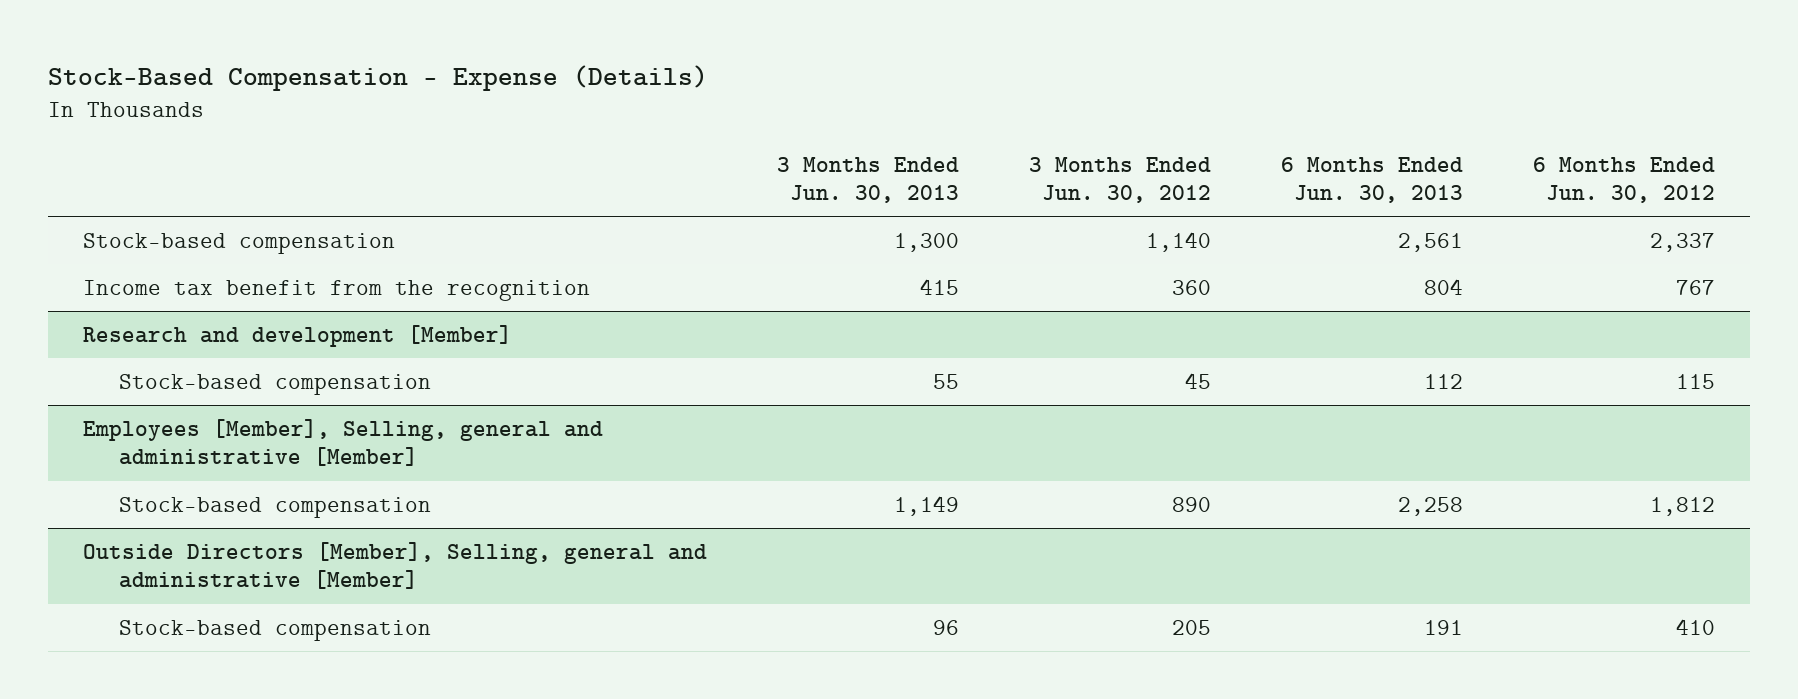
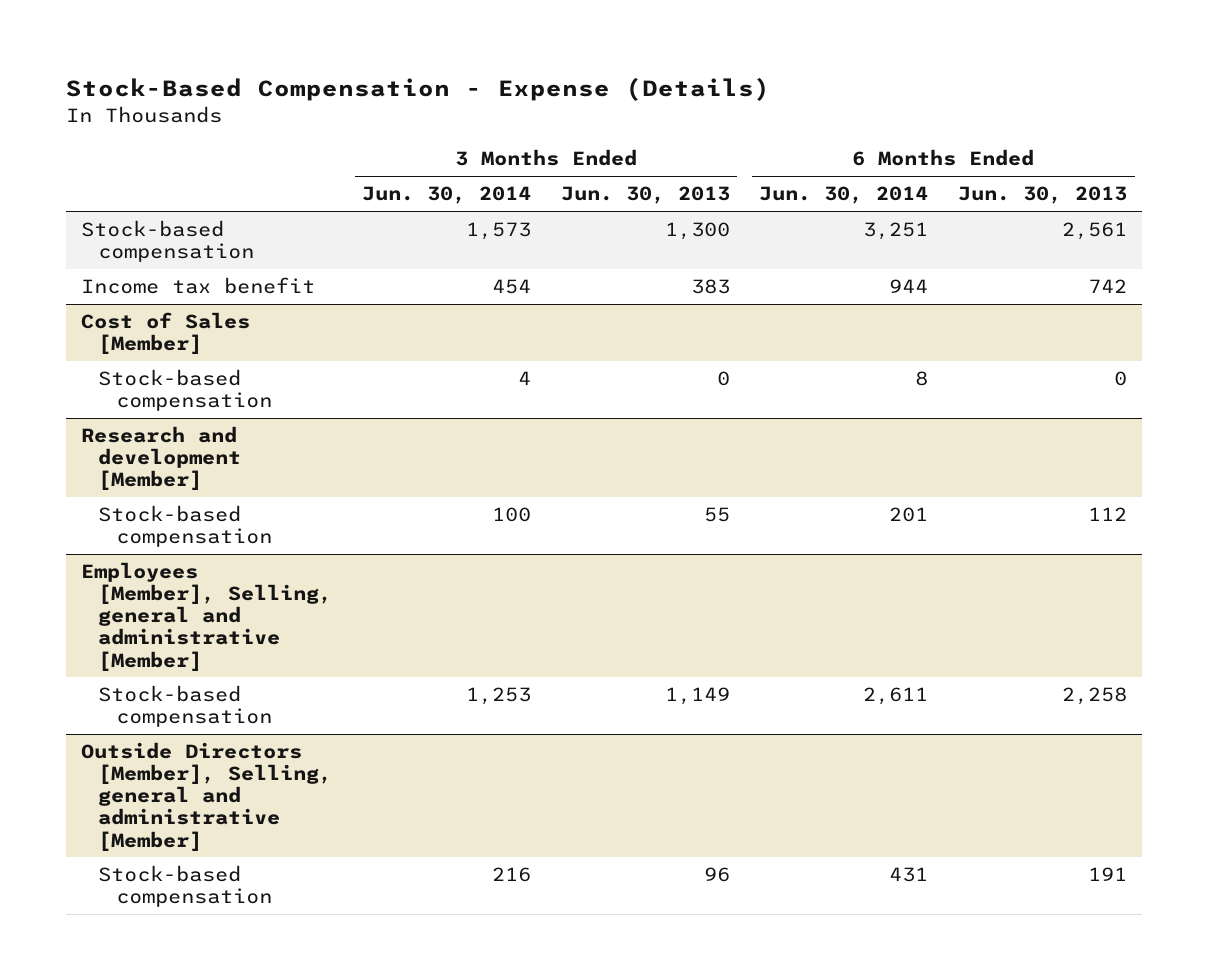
[1028,156,1211,204] 3 Months Ended Jun. 30, 2012 -> none
[1532,156,1715,204] 6 Months Ended Jun. 30, 2012 -> none
none -> [361,186,531,205] Jun. 30, 2014
none -> [759,186,929,205] Jun. 30, 2014
[82,279,590,301] Income tax benefit from the recognition -> [80,277,315,295] Income tax benefit
[919,278,959,295] 415 -> [690,279,730,295] 383
[1423,278,1463,295] 804 -> [1088,279,1128,294] 742
none -> [80,312,250,355] Cost of Sales [Member]
none -> [98,369,272,412] Stock-based compensation

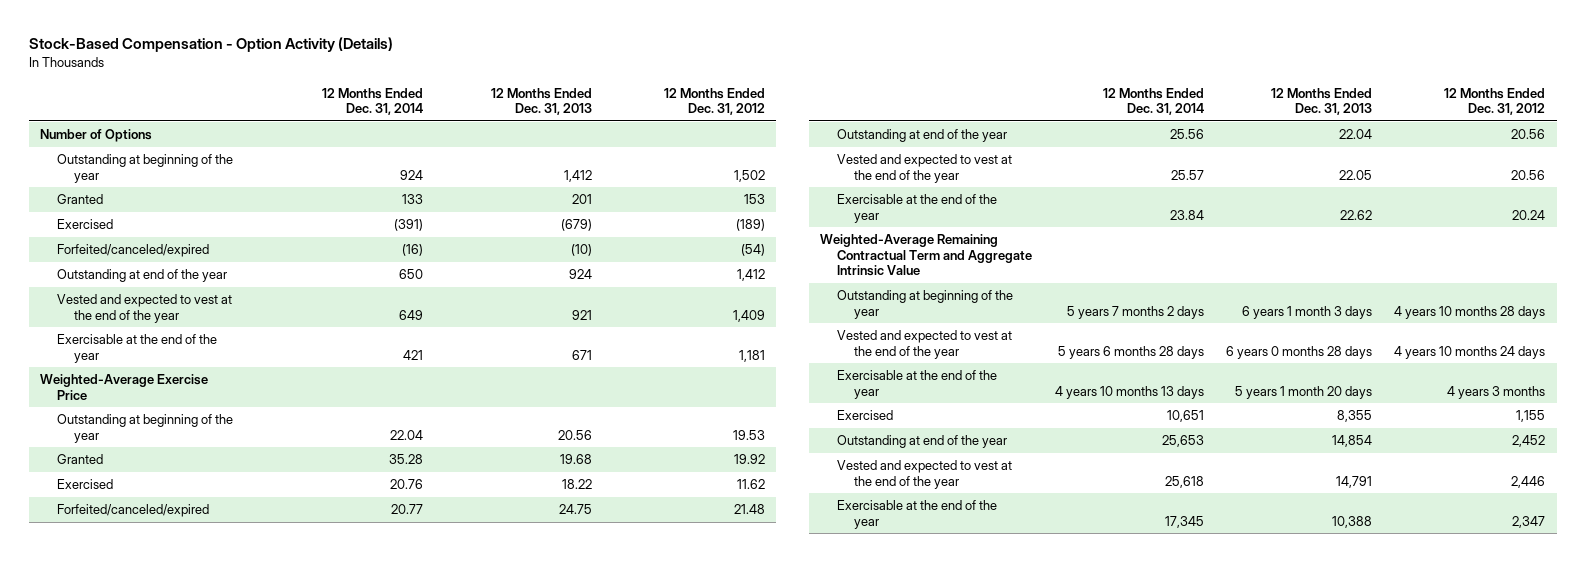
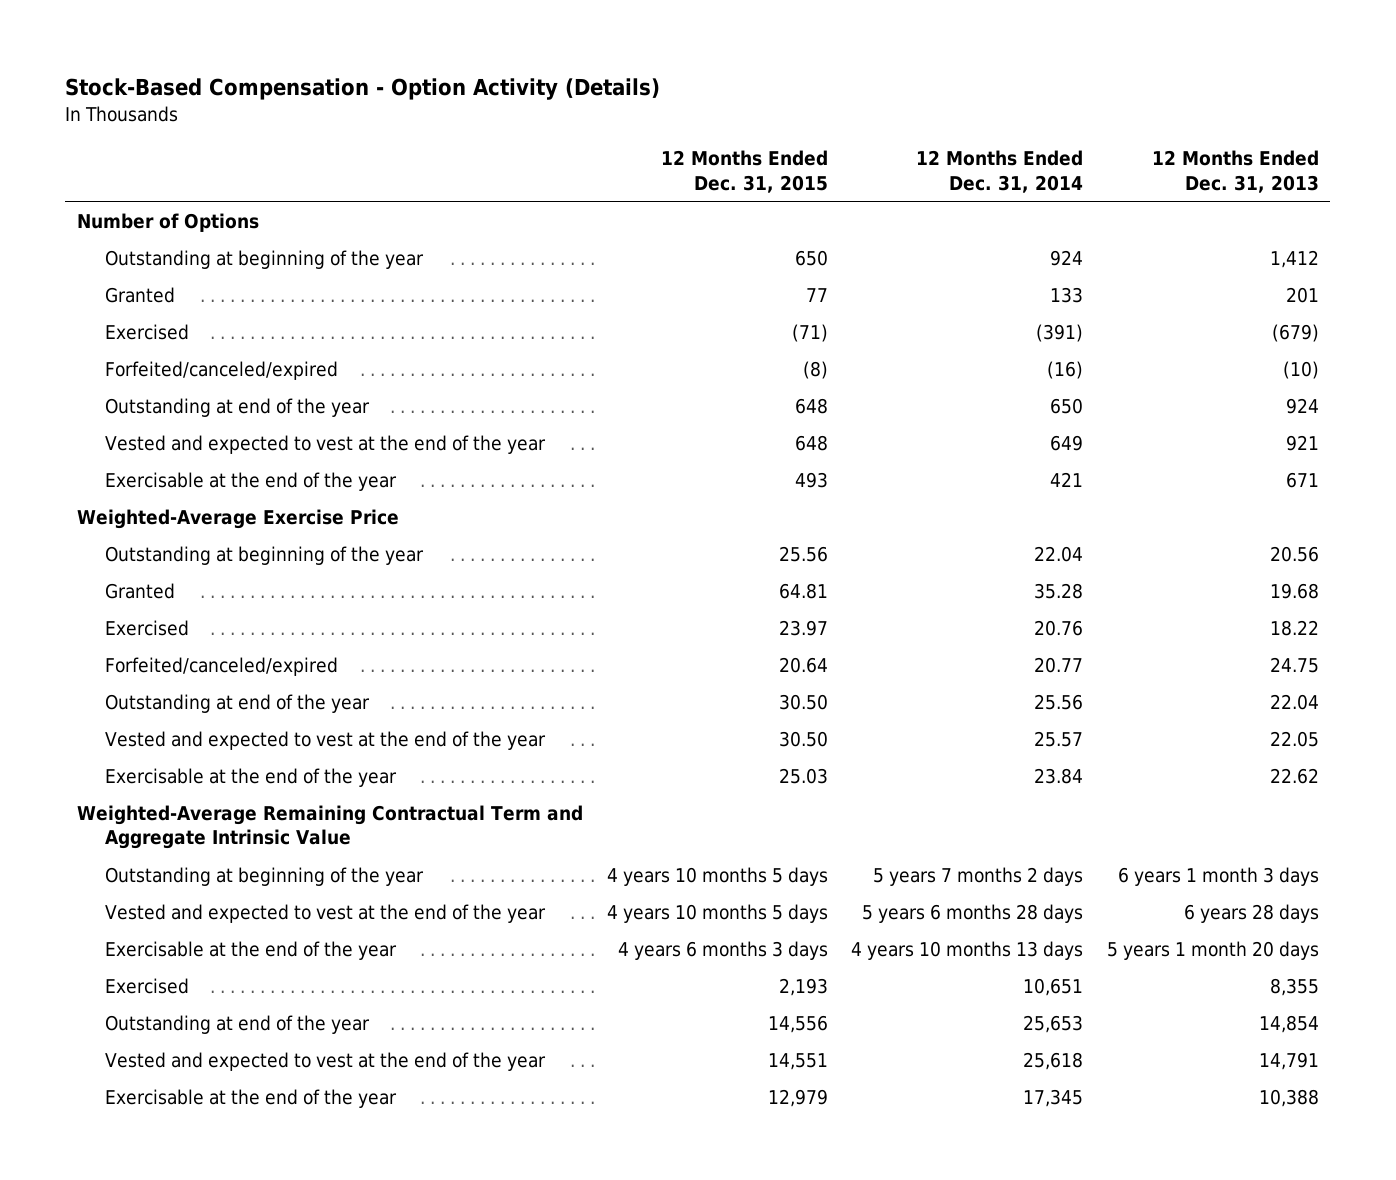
[664,87,766,116] 12 Months Ended Dec. 31, 2012 -> none
none -> [660,150,828,193] 12 Months Ended Dec. 31, 2015
[1226,345,1373,359] 6 years 0 months 28 days -> [1183,903,1319,923] 6 years 28 days

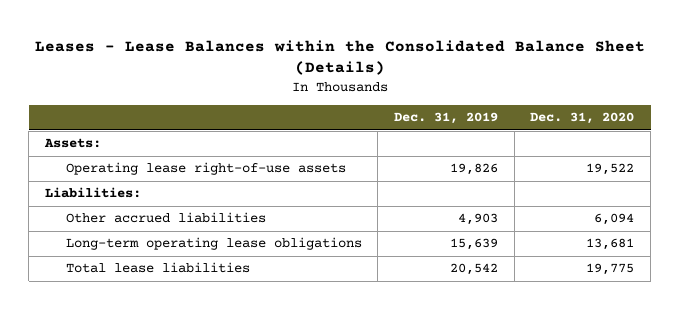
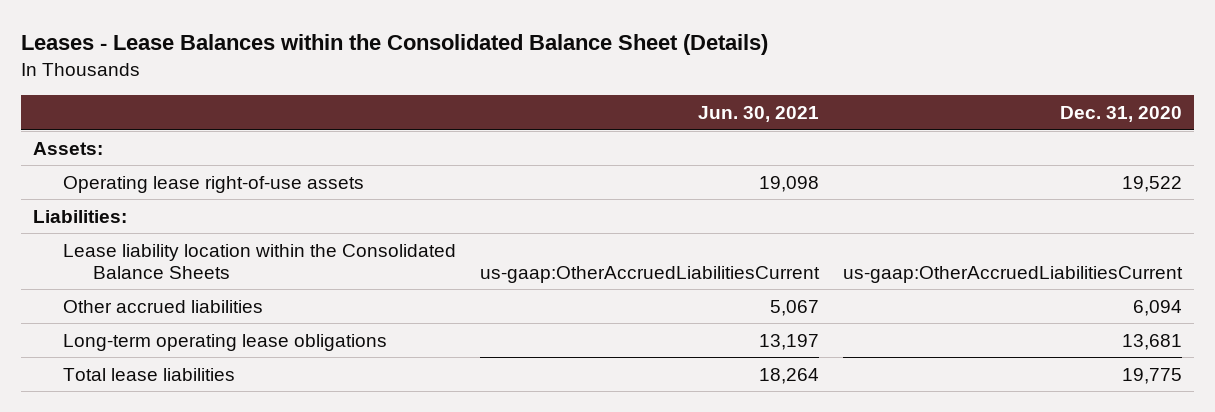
[394,112,499,125] Dec. 31, 2019 -> none
none -> [697,105,819,122] Jun. 30, 2021
none -> [62,243,456,279] Lease liability location within the Consolidated Balance Sheets

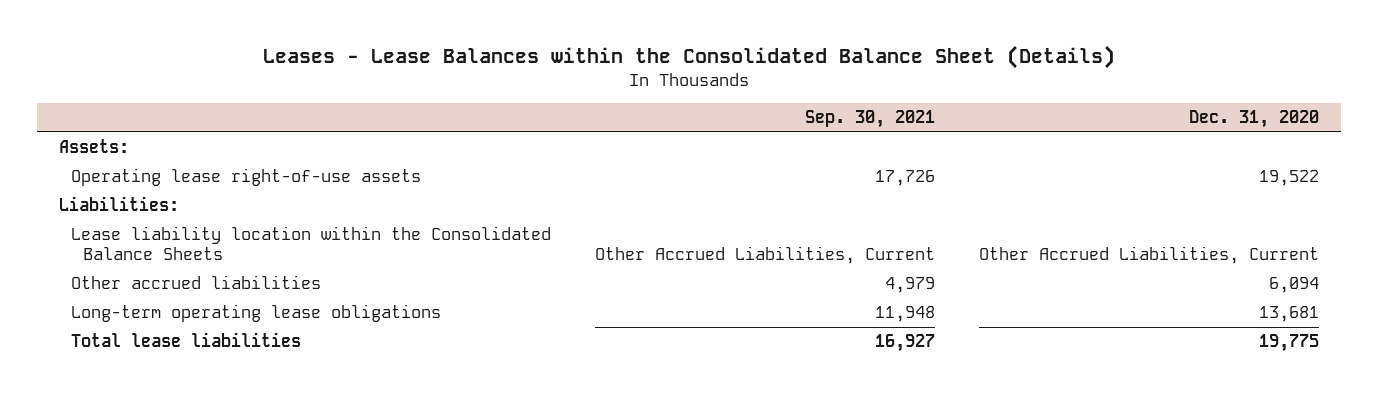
[697,105,819,122] Jun. 30, 2021 -> none
none -> [805,110,936,129] Sep. 30, 2021
[843,265,1184,283] us-gaap:OtherAccruedLiabilitiesCurrent -> [979,245,1320,264] Other Accrued Liabilities, Current

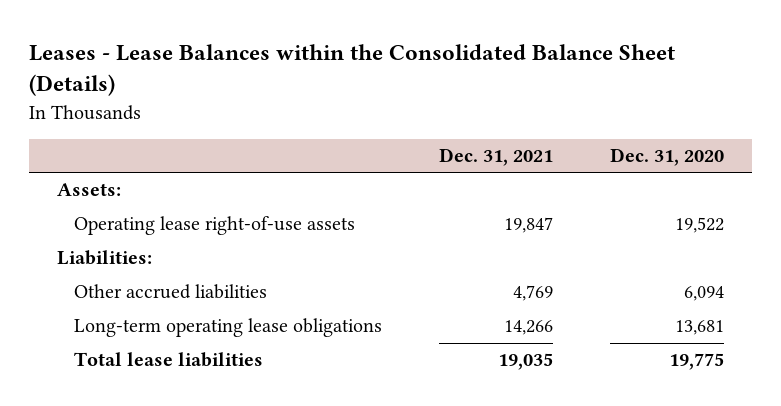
[805,110,936,129] Sep. 30, 2021 -> none
none -> [438,148,553,167] Dec. 31, 2021
[71,226,552,260] Lease liability location within the Consolidated Balance Sheets -> none

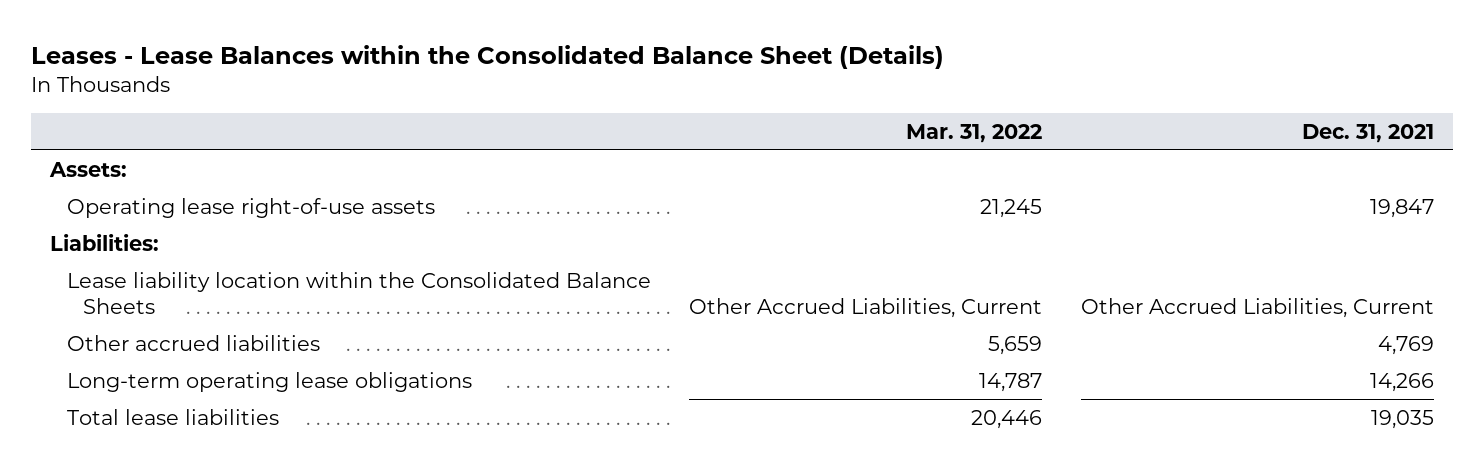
[609,148,724,167] Dec. 31, 2020 -> none
none -> [906,123,1043,143] Mar. 31, 2022
none -> [66,271,651,314] Lease liability location within the Consolidated Balance Sheets

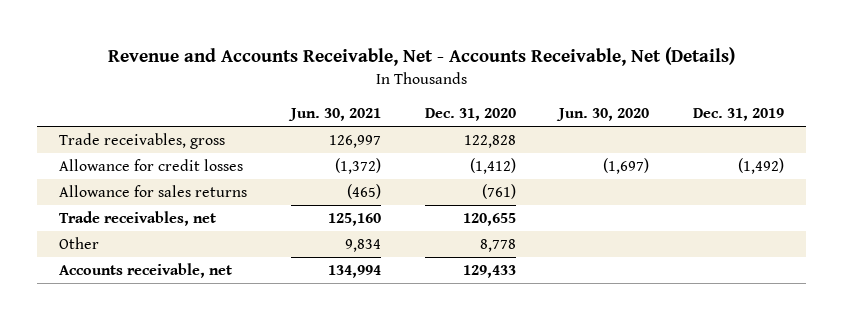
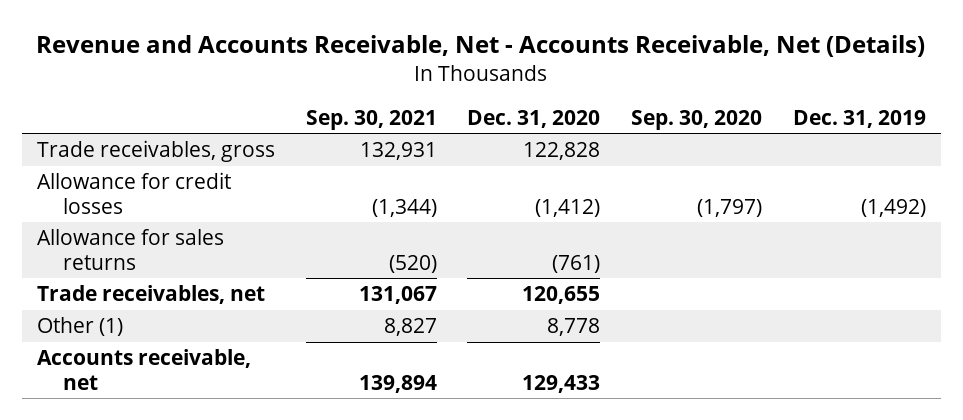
[288,108,382,122] Jun. 30, 2021 -> none
[556,108,650,122] Jun. 30, 2020 -> none
none -> [305,109,437,130] Sep. 30, 2021
none -> [631,109,763,130] Sep. 30, 2020
[59,237,100,250] Other -> [37,317,124,337] Other (1)

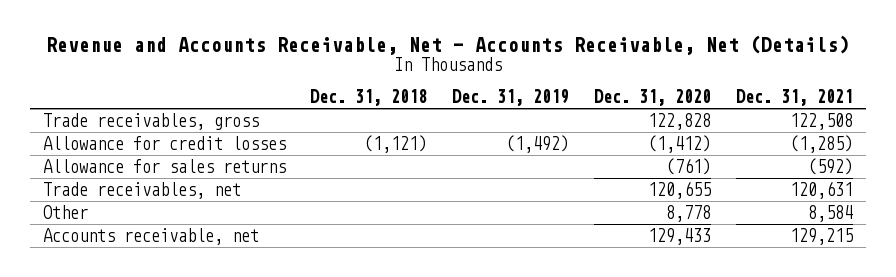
[305,109,437,130] Sep. 30, 2021 -> none
[631,109,763,130] Sep. 30, 2020 -> none
none -> [310,88,428,106] Dec. 31, 2018
none -> [736,88,854,106] Dec. 31, 2021
[37,317,124,337] Other (1) -> [42,205,88,220] Other

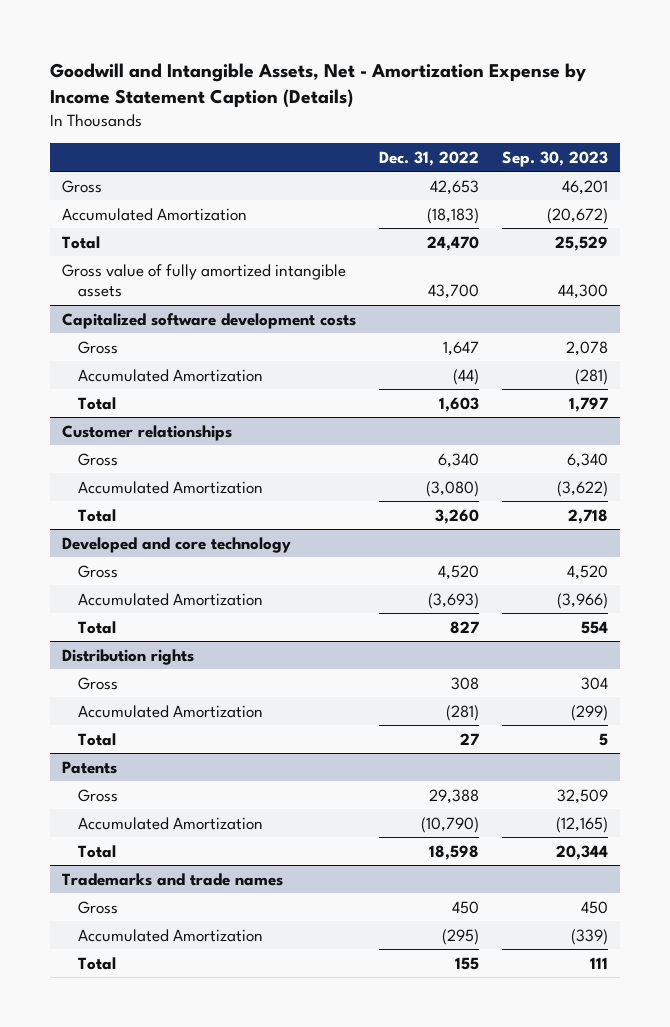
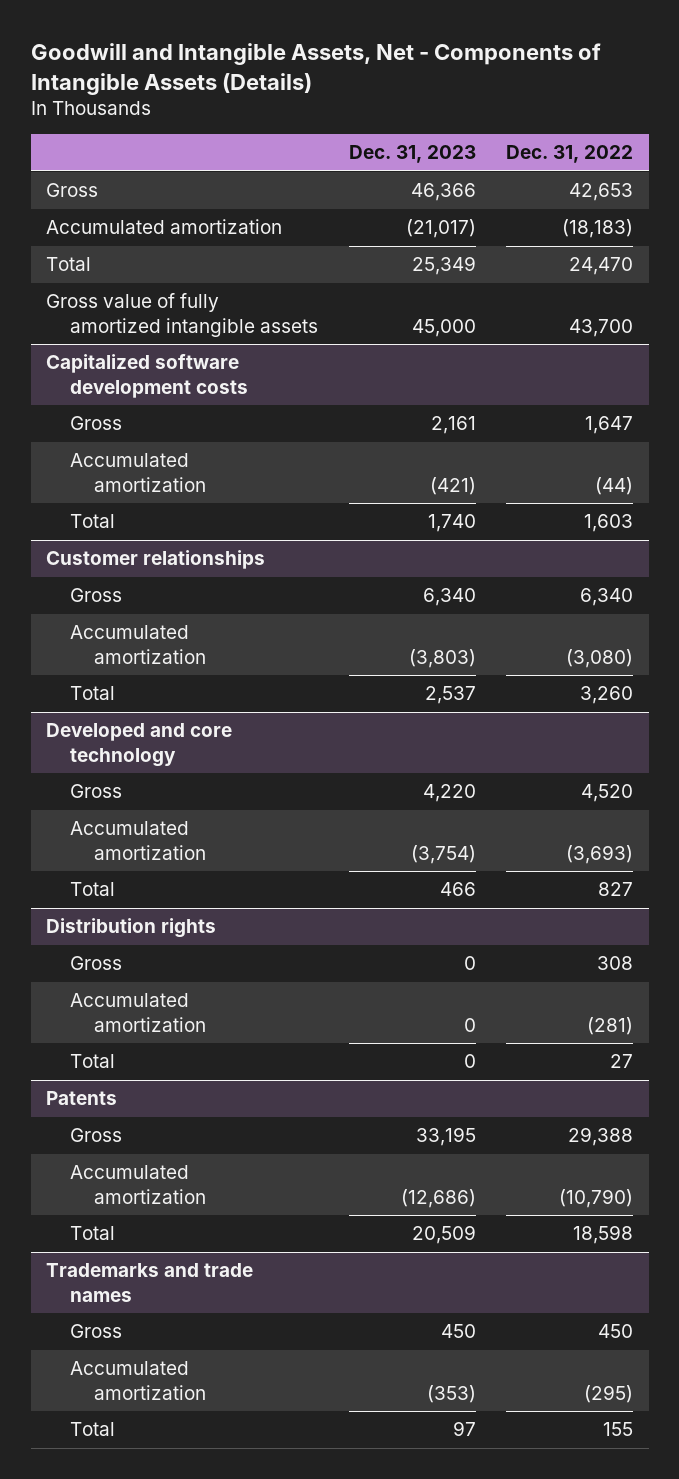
[50,62,587,109] Goodwill and Intangible Assets, Net - Amortization Expense by Income Statement Caption (Details) -> [30,43,601,95] Goodwill and Intangible Assets, Net - Components of Intangible Assets (Details)
[501,150,608,167] Sep. 30, 2023 -> none
none -> [348,145,476,164] Dec. 31, 2023
[61,207,247,221] Accumulated Amortization -> [46,219,283,235] Accumulated amortization
[78,368,264,382] Accumulated Amortization -> [70,453,207,492] Accumulated amortization
[78,480,264,494] Accumulated Amortization -> [70,625,207,664] Accumulated amortization
[78,592,264,606] Accumulated Amortization -> [70,821,207,860] Accumulated amortization
[78,704,264,718] Accumulated Amortization -> [70,993,207,1032] Accumulated amortization
[78,816,264,830] Accumulated Amortization -> [70,1165,207,1204] Accumulated amortization
[78,928,264,942] Accumulated Amortization -> [70,1361,207,1400] Accumulated amortization

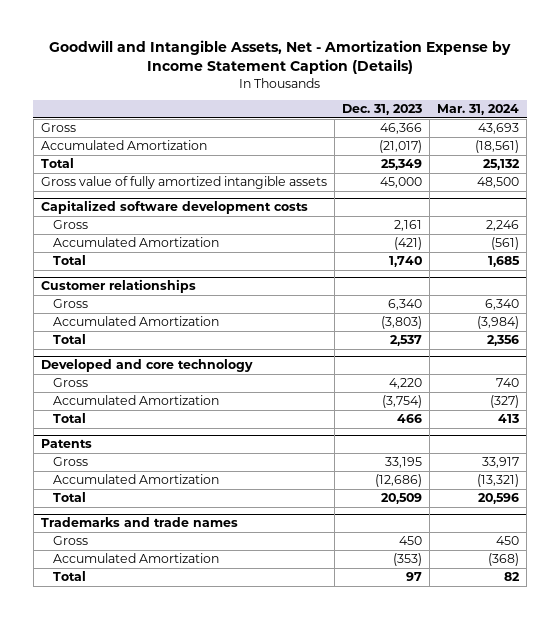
[30,43,601,95] Goodwill and Intangible Assets, Net - Components of Intangible Assets (Details) -> [49,40,512,75] Goodwill and Intangible Assets, Net - Amortization Expense by Income Statement Caption (Details)
[506,145,634,164] Dec. 31, 2022 -> none
none -> [437,104,520,116] Mar. 31, 2024
[46,219,283,235] Accumulated amortization -> [40,140,207,151] Accumulated Amortization
[70,453,207,492] Accumulated amortization -> [53,237,220,248] Accumulated Amortization
[70,625,207,664] Accumulated amortization -> [53,316,220,327] Accumulated Amortization
[70,821,207,860] Accumulated amortization -> [53,395,220,406] Accumulated Amortization
[46,918,217,939] Distribution rights -> none
[70,956,123,971] Gross -> none
[70,993,207,1032] Accumulated amortization -> none
[70,1054,116,1069] Total -> none
[70,1165,207,1204] Accumulated amortization -> [53,474,220,485] Accumulated Amortization
[70,1361,207,1400] Accumulated amortization -> [53,553,220,564] Accumulated Amortization

